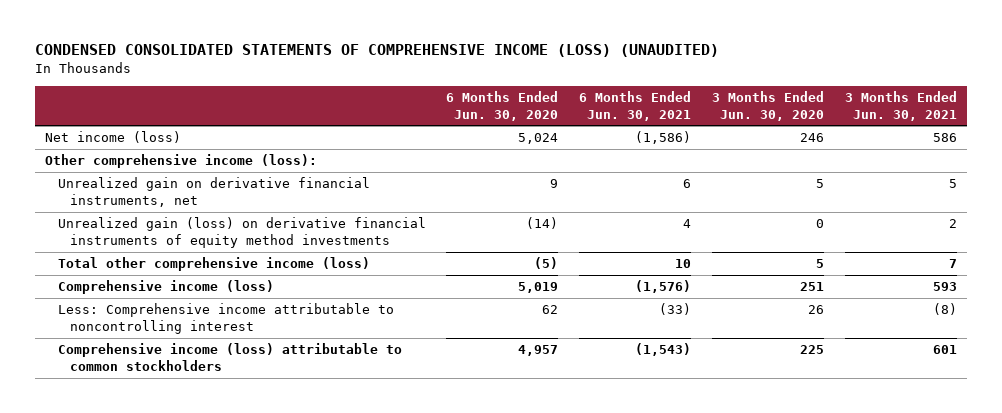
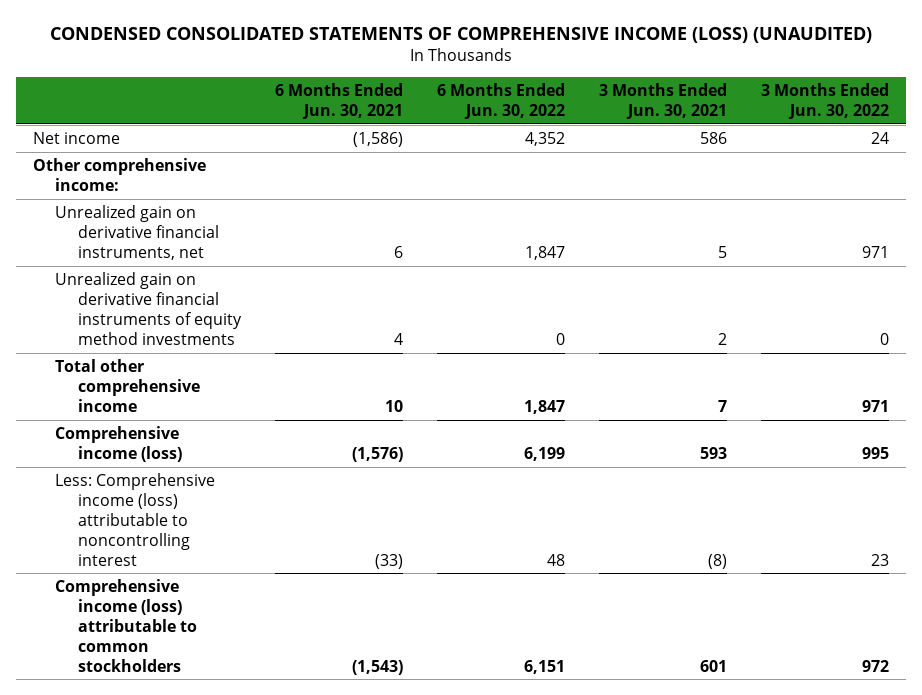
[446,91,559,121] 6 Months Ended Jun. 30, 2020 -> none
[712,91,825,121] 3 Months Ended Jun. 30, 2020 -> none
none -> [436,83,565,119] 6 Months Ended Jun. 30, 2022
none -> [761,83,890,119] 3 Months Ended Jun. 30, 2022
[45,131,182,144] Net income (loss) -> [32,131,120,144] Net income
[45,154,318,169] Other comprehensive income (loss): -> [32,157,206,191] Other comprehensive income:
[57,217,426,248] Unrealized gain (loss) on derivative financial instruments of equity method investments -> [55,271,242,345] Unrealized gain on derivative financial instruments of equity method investments
[57,257,370,272] Total other comprehensive income (loss) -> [55,358,200,412] Total other comprehensive income
[57,303,394,334] Less: Comprehensive income attributable to noncontrolling interest -> [55,472,216,566] Less: Comprehensive income (loss) attributable to noncontrolling interest

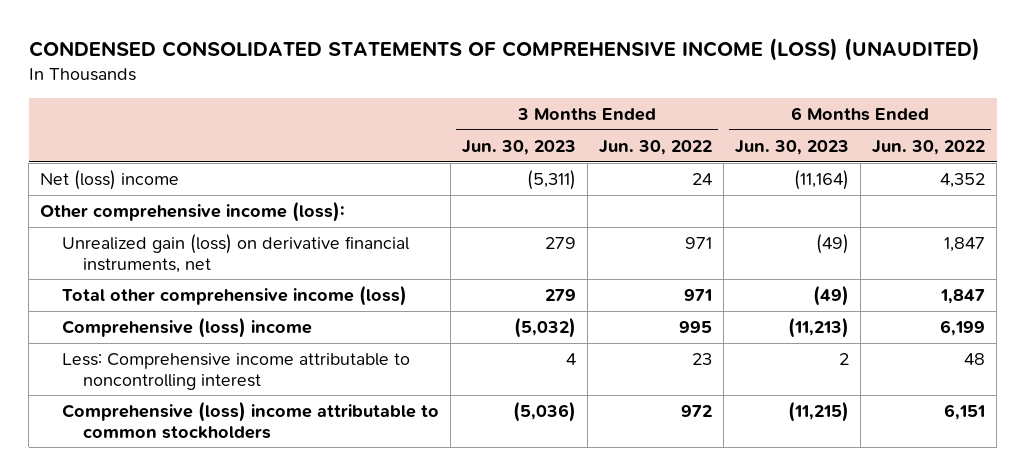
[274,83,403,119] 6 Months Ended Jun. 30, 2021 -> none
[599,83,728,119] 3 Months Ended Jun. 30, 2021 -> none
none -> [461,139,576,155] Jun. 30, 2023
none -> [735,139,850,155] Jun. 30, 2023
[55,271,242,345] Unrealized gain on derivative financial instruments of equity method investments -> none
[32,131,120,144] Net income -> [40,169,180,190] Net (loss) income
[32,157,206,191] Other comprehensive income: -> [40,200,346,222] Other comprehensive income (loss):
[55,204,219,260] Unrealized gain on derivative financial instruments, net -> [61,233,409,273] Unrealized gain (loss) on derivative financial instruments, net
[55,358,200,412] Total other comprehensive income -> [61,284,407,306] Total other comprehensive income (loss)
[55,425,182,462] Comprehensive income (loss) -> [61,316,312,338] Comprehensive (loss) income
[55,472,216,566] Less: Comprehensive income (loss) attributable to noncontrolling interest -> [61,352,410,390] Less: Comprehensive income attributable to noncontrolling interest
[55,578,197,672] Comprehensive income (loss) attributable to common stockholders -> [61,400,439,439] Comprehensive (loss) income attributable to common stockholders

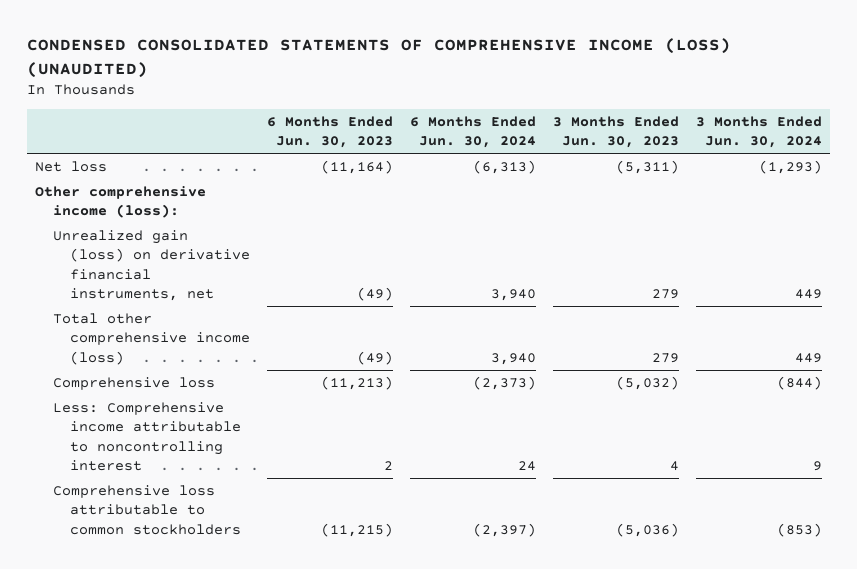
[599,139,713,155] Jun. 30, 2022 -> none
[872,139,986,155] Jun. 30, 2022 -> none
none -> [410,115,537,149] 6 Months Ended Jun. 30, 2024
none -> [695,115,822,149] 3 Months Ended Jun. 30, 2024
[40,169,180,190] Net (loss) income -> [35,160,108,172] Net loss
[61,316,312,338] Comprehensive (loss) income -> [52,376,215,390] Comprehensive loss
[61,400,439,439] Comprehensive (loss) income attributable to common stockholders -> [52,484,242,535] Comprehensive loss attributable to common stockholders

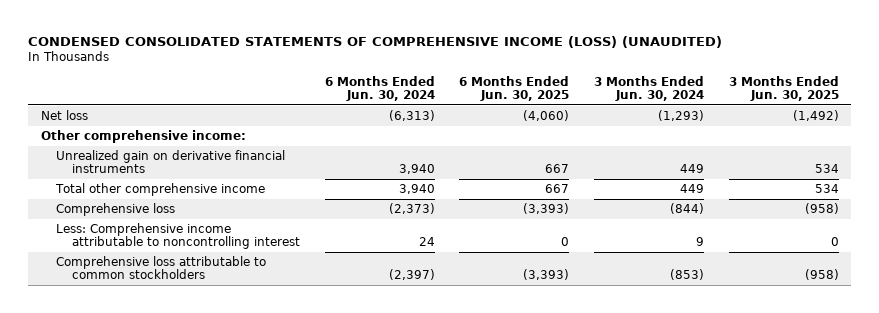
[267,115,394,149] 6 Months Ended Jun. 30, 2023 -> none
[552,115,679,149] 3 Months Ended Jun. 30, 2023 -> none
none -> [459,76,570,102] 6 Months Ended Jun. 30, 2025
none -> [728,76,839,102] 3 Months Ended Jun. 30, 2025
[35,185,207,219] Other comprehensive income (loss): -> [40,129,246,143] Other comprehensive income:
[52,229,251,302] Unrealized gain (loss) on derivative financial instruments, net -> [56,149,286,174] Unrealized gain on derivative financial instruments
[52,312,251,365] Total other comprehensive income (loss) -> [55,182,266,196] Total other comprehensive income

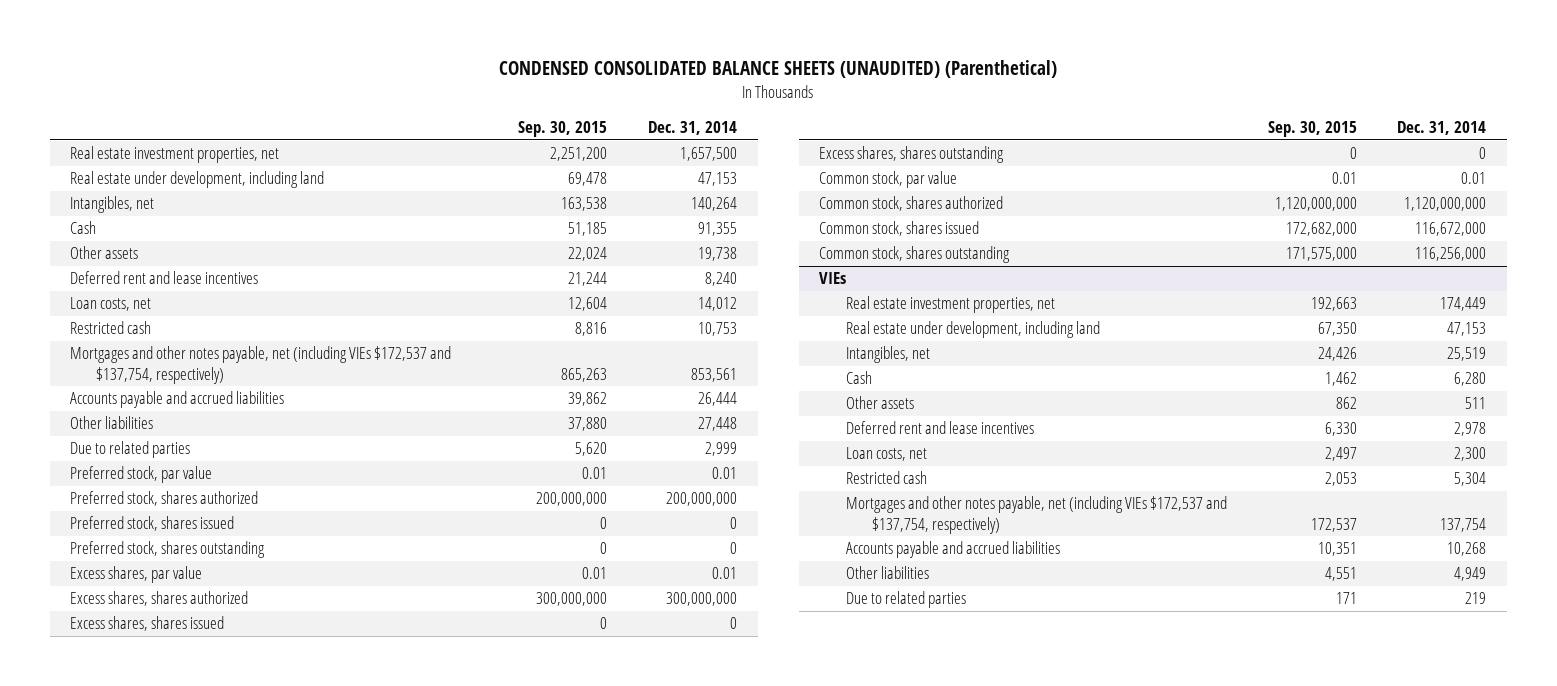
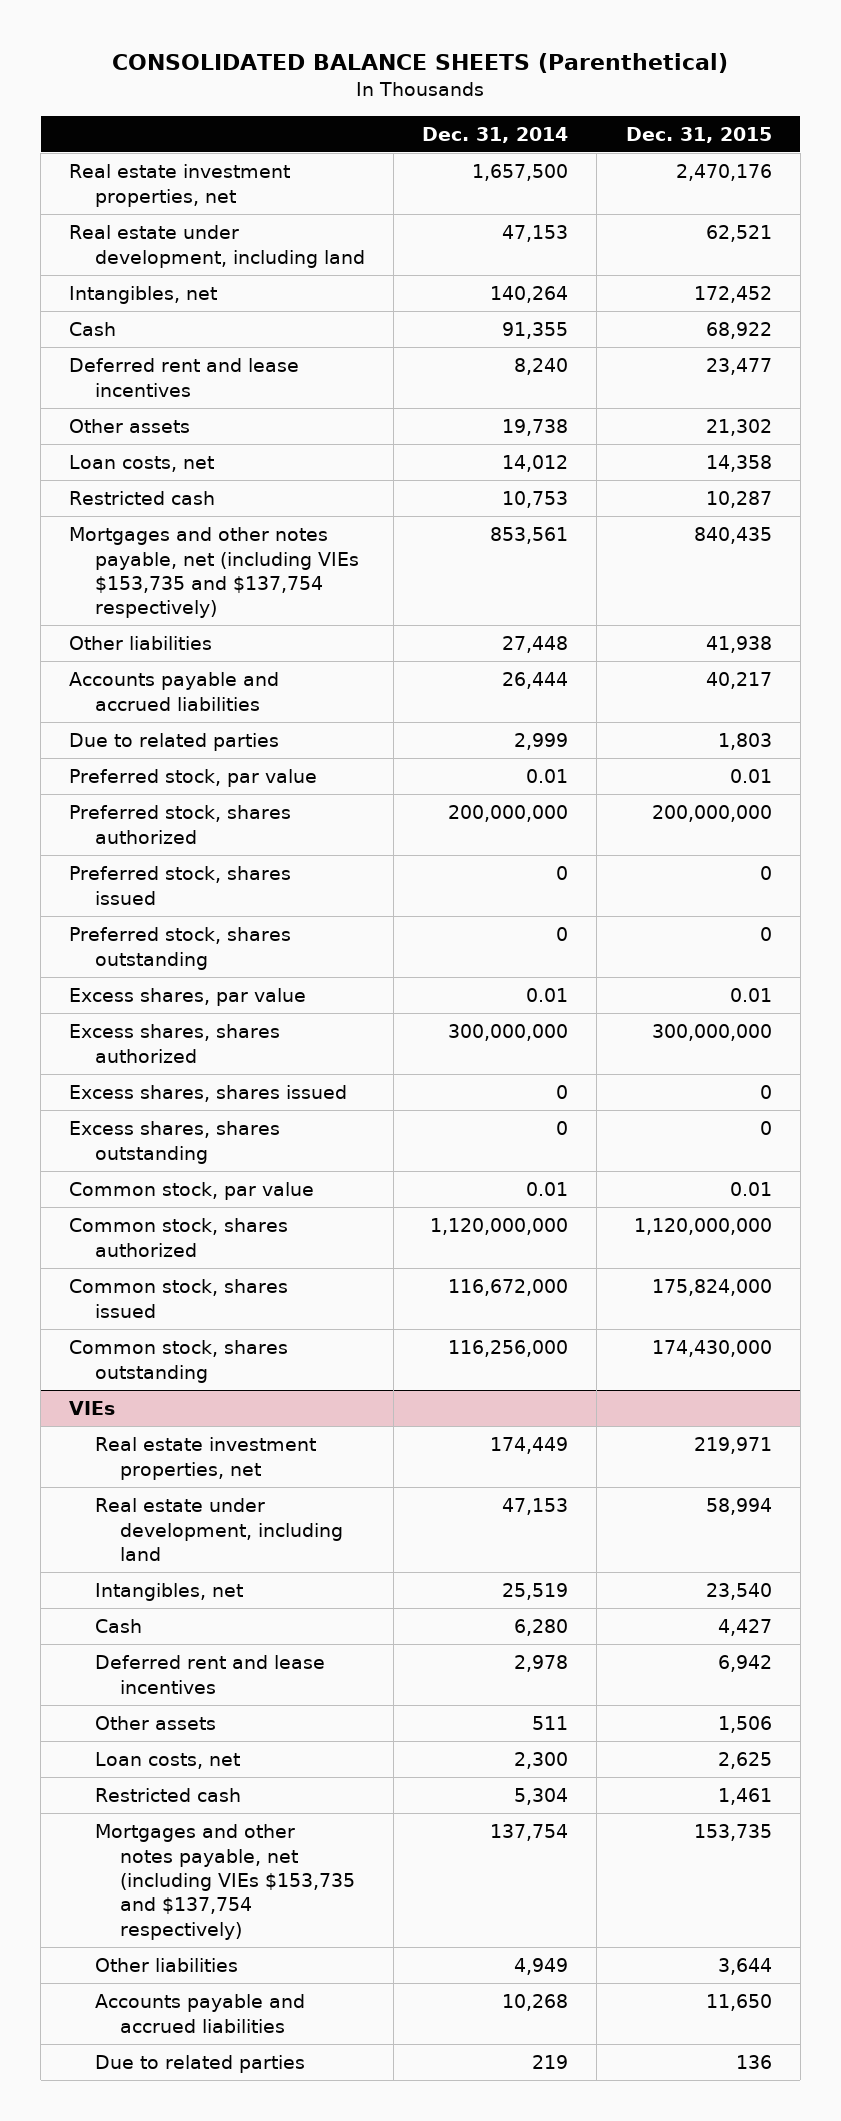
[499,60,1058,79] CONDENSED CONSOLIDATED BALANCE SHEETS (UNAUDITED) (Parenthetical) -> [112,53,729,74] CONSOLIDATED BALANCE SHEETS (Parenthetical)
[518,120,608,137] Sep. 30, 2015 -> none
none -> [625,126,772,143] Dec. 31, 2015
[70,246,139,260] Other assets -> [69,419,191,434] Other assets
[70,346,452,384] Mortgages and other notes payable, net (including VIEs $172,537 and $137,754, respectively) -> [69,527,359,619] Mortgages and other notes payable, net (including VIEs $153,735 and $137,754 respectively)
[70,391,285,409] Accounts payable and accrued liabilities -> [69,672,280,711] Accounts payable and accrued liabilities
[845,396,914,410] Other assets -> [94,1716,216,1731] Other assets
[845,496,1227,534] Mortgages and other notes payable, net (including VIEs $172,537 and $137,754, respectively) -> [94,1824,355,1940] Mortgages and other notes payable, net (including VIEs $153,735 and $137,754 respectively)
[845,541,1060,559] Accounts payable and accrued liabilities -> [94,1994,305,2033] Accounts payable and accrued liabilities

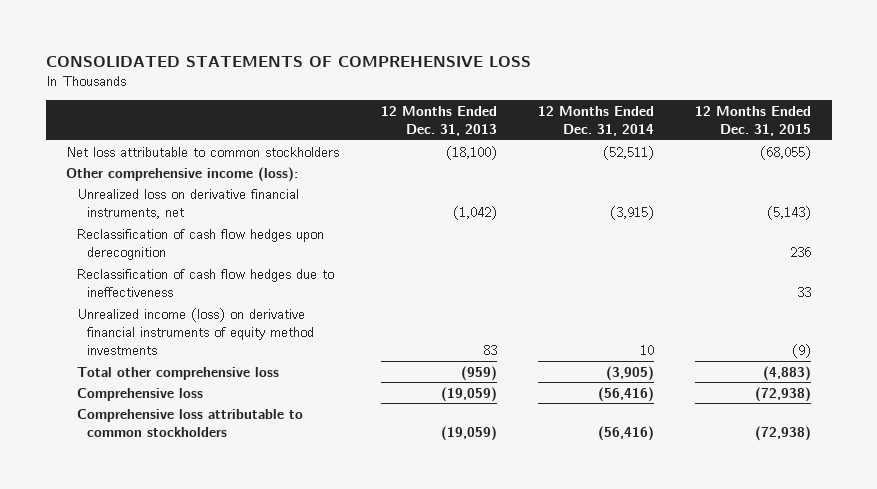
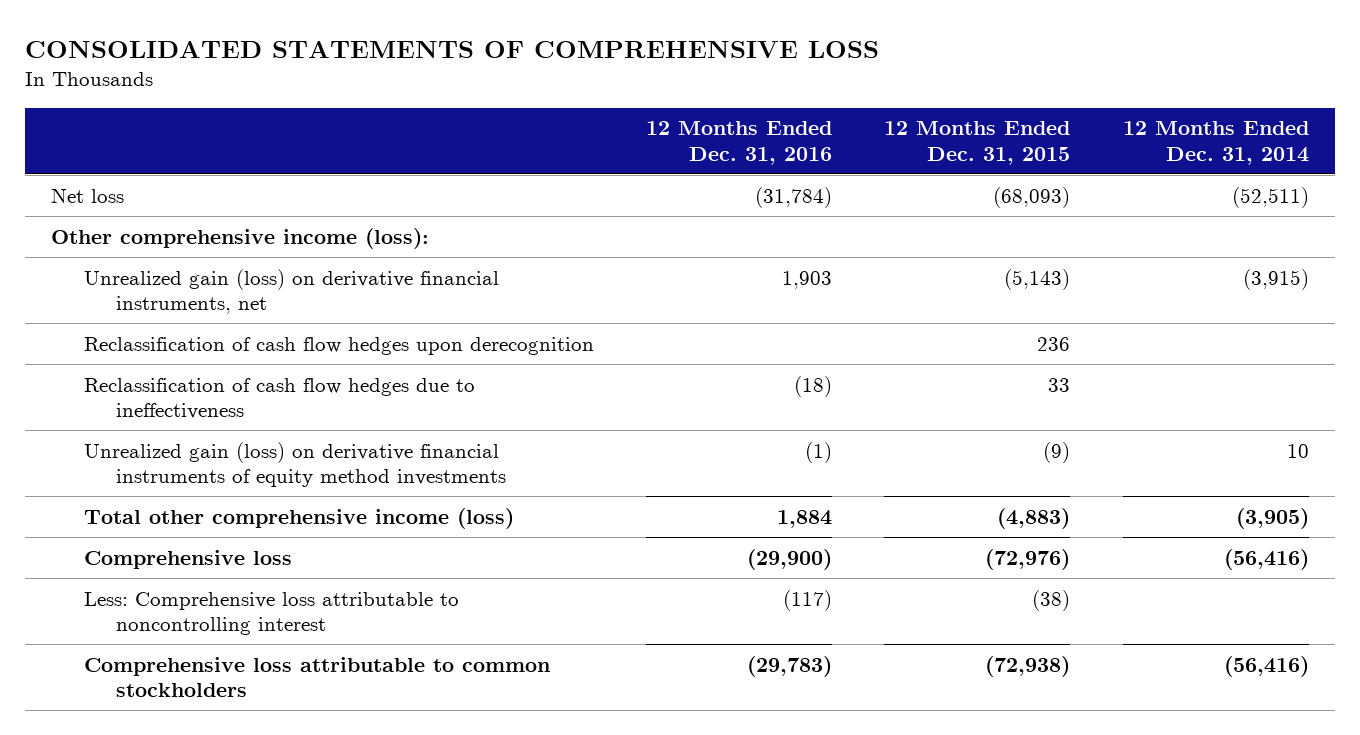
[380,105,497,136] 12 Months Ended Dec. 31, 2013 -> none
none -> [645,121,832,165] 12 Months Ended Dec. 31, 2016
[66,146,340,157] Net loss attributable to common stockholders -> none
none -> [50,187,124,203] Net loss
[76,188,299,219] Unrealized loss on derivative financial instruments, net -> [83,268,499,314] Unrealized gain (loss) on derivative financial instruments, net
[76,307,314,355] Unrealized income (loss) on derivative financial instruments of equity method investments -> [83,441,507,487] Unrealized gain (loss) on derivative financial instruments of equity method investments
[76,366,279,380] Total other comprehensive loss -> [83,507,514,529] Total other comprehensive income (loss)
[755,386,812,402] (72,938) -> [985,548,1071,570] (72,976)
none -> [83,591,459,635] Less: Comprehensive loss attributable to noncontrolling interest

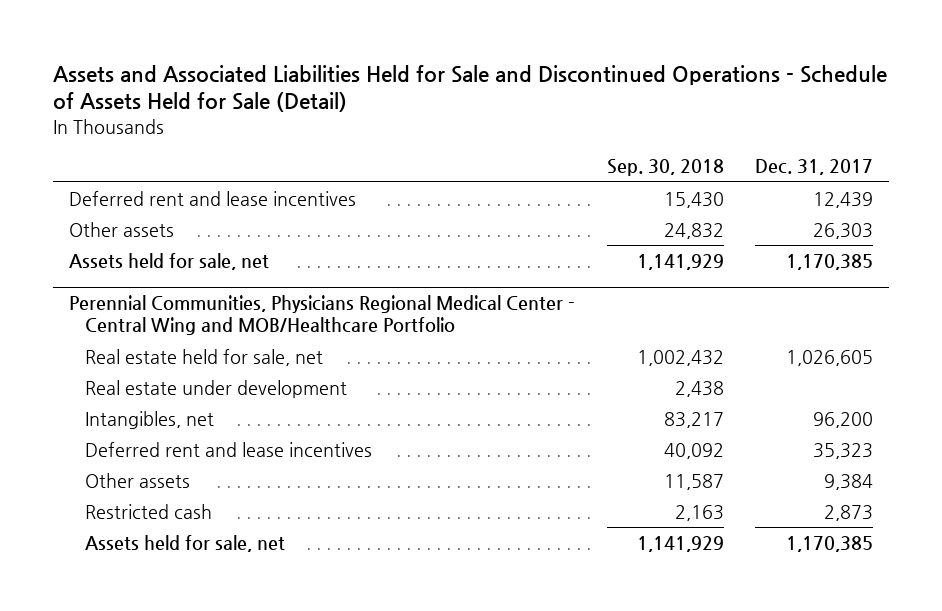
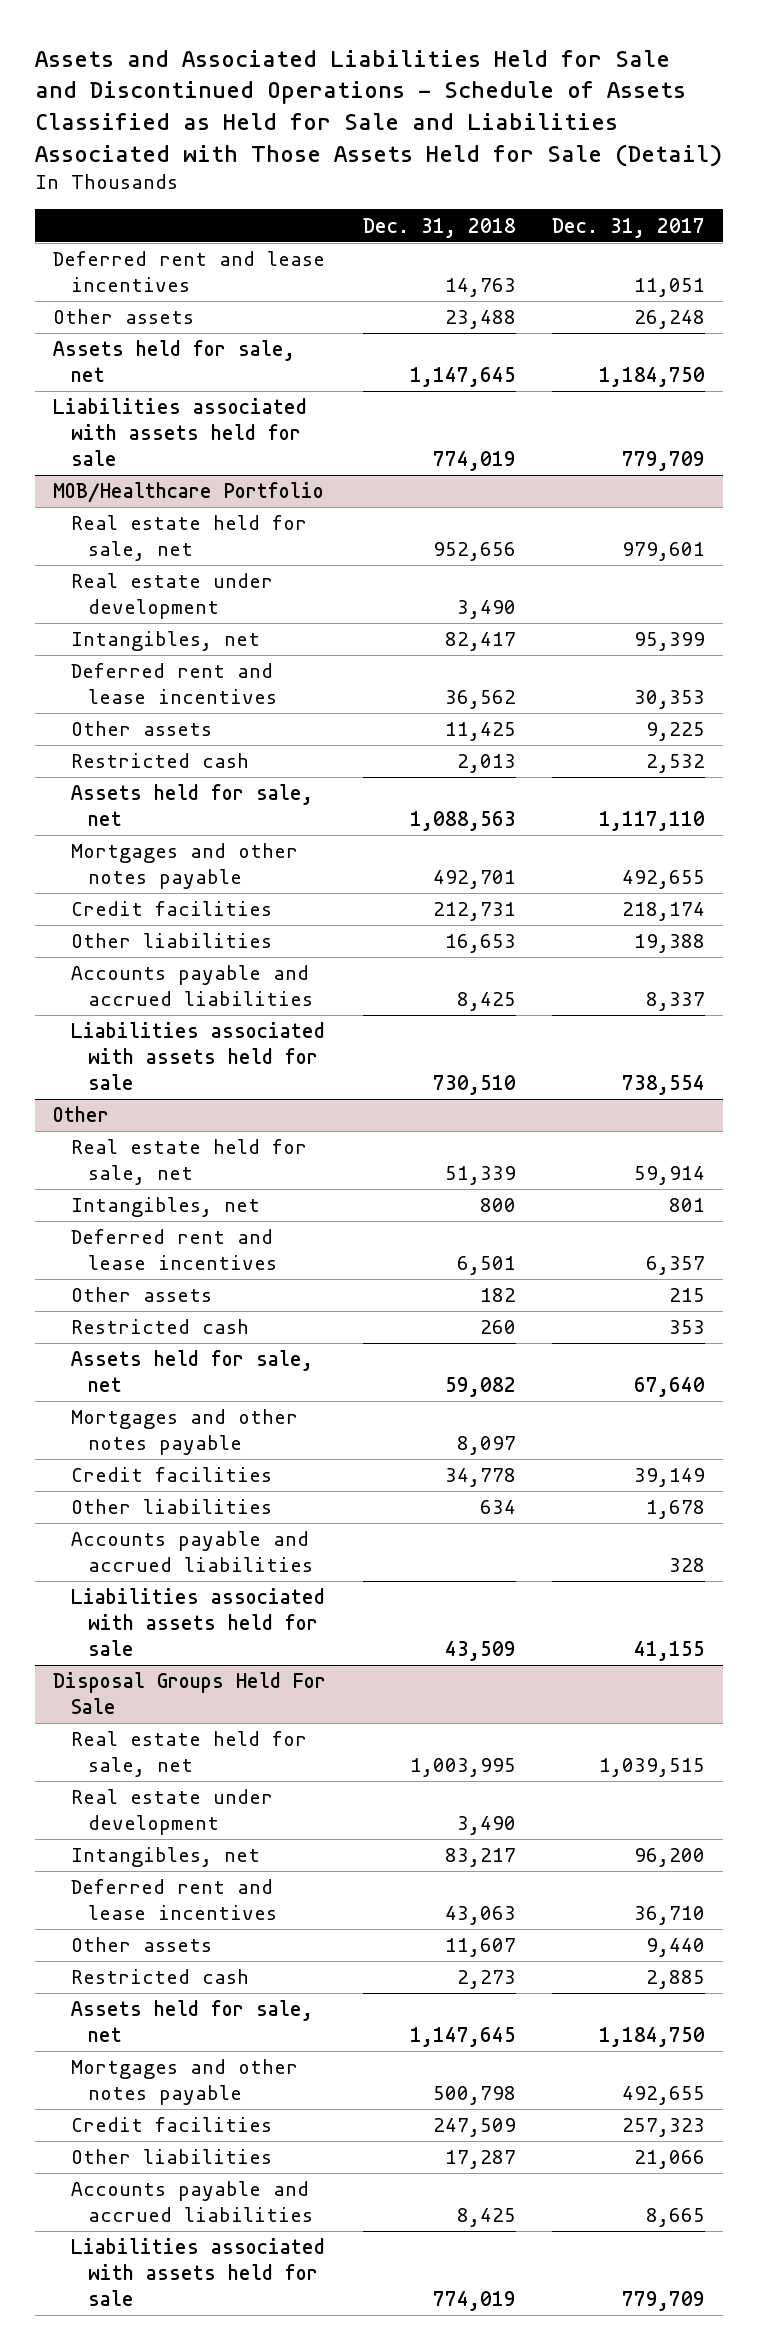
[52,64,887,113] Assets and Associated Liabilities Held for Sale and Discontinued Operations - Schedule of Assets Held for Sale (Detail) -> [35,49,723,167] Assets and Associated Liabilities Held for Sale and Discontinued Operations - Schedule of Assets Classified as Held for Sale and Liabilities Associated with Those Assets Held for Sale (Detail)
[606,159,724,177] Sep. 30, 2018 -> none
none -> [362,217,516,238] Dec. 31, 2018
[68,294,575,336] Perennial Communities, Physicians Regional Medical Center - Central Wing and MOB/Healthcare Portfolio -> none
[813,191,874,208] 12,439 -> [634,278,706,298] 11,051
[813,222,874,239] 26,303 -> [634,310,706,330] 26,248
[786,253,874,270] 1,170,385 -> [599,367,706,388] 1,184,750
none -> [53,398,308,466] Liabilities associated with assets held for sale
none -> [53,482,325,504] MOB/Healthcare Portfolio
[786,349,874,366] 1,026,605 -> [622,542,706,562] 979,601
none -> [70,631,260,652] Intangibles, net
none -> [70,663,278,705] Deferred rent and lease incentives
none -> [70,721,212,737] Other assets
none -> [70,753,249,769] Restricted cash
none -> [70,784,313,827] Assets held for sale, net
none -> [70,843,298,890] Mortgages and other notes payable
none -> [70,901,272,917] Credit facilities
none -> [70,933,272,949] Other liabilities
none -> [70,965,314,1007] Accounts payable and accrued liabilities
none -> [70,1022,325,1090] Liabilities associated with assets held for sale
none -> [53,1106,110,1123] Other
none -> [70,1139,307,1186] Real estate held for sale, net
none -> [70,1197,260,1218] Intangibles, net
none -> [70,1229,278,1271] Deferred rent and lease incentives
none -> [70,1287,212,1303] Other assets
none -> [70,1319,249,1335] Restricted cash
none -> [70,1350,313,1393] Assets held for sale, net
none -> [70,1409,298,1456] Mortgages and other notes payable
none -> [70,1467,272,1483] Credit facilities
none -> [70,1499,272,1515] Other liabilities
none -> [70,1531,314,1573] Accounts payable and accrued liabilities
none -> [70,1588,325,1656] Liabilities associated with assets held for sale
none -> [53,1672,327,1715] Disposal Groups Held For Sale
none -> [70,1731,307,1778] Real estate held for sale, net
none -> [70,1789,273,1836] Real estate under development
[813,442,874,459] 35,323 -> [634,1906,706,1926] 36,710
[824,473,874,490] 9,384 -> [646,1938,706,1958] 9,440
[824,504,874,521] 2,873 -> [646,1970,706,1990] 2,885
[786,535,874,552] 1,170,385 -> [599,2027,706,2048] 1,184,750
none -> [70,2059,298,2106] Mortgages and other notes payable
none -> [70,2117,272,2133] Credit facilities
none -> [70,2149,272,2165] Other liabilities
none -> [70,2181,314,2223] Accounts payable and accrued liabilities
none -> [70,2238,325,2306] Liabilities associated with assets held for sale

